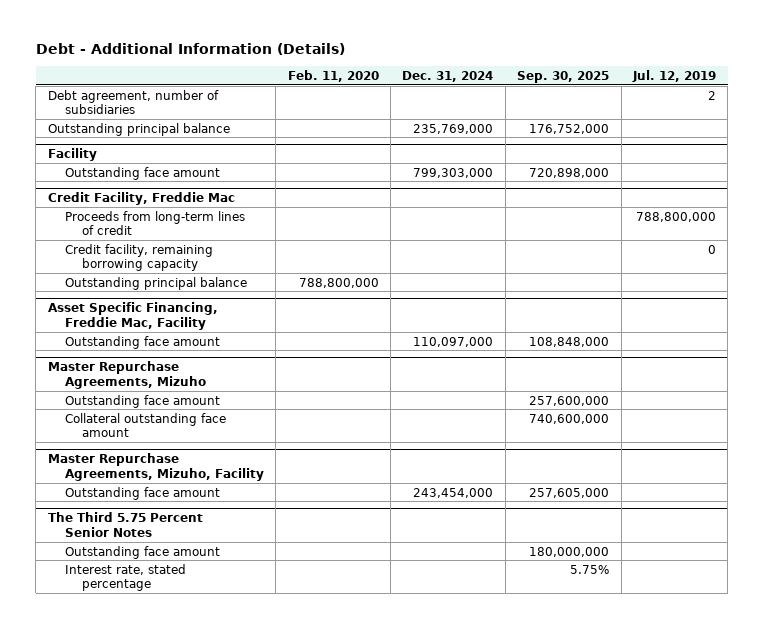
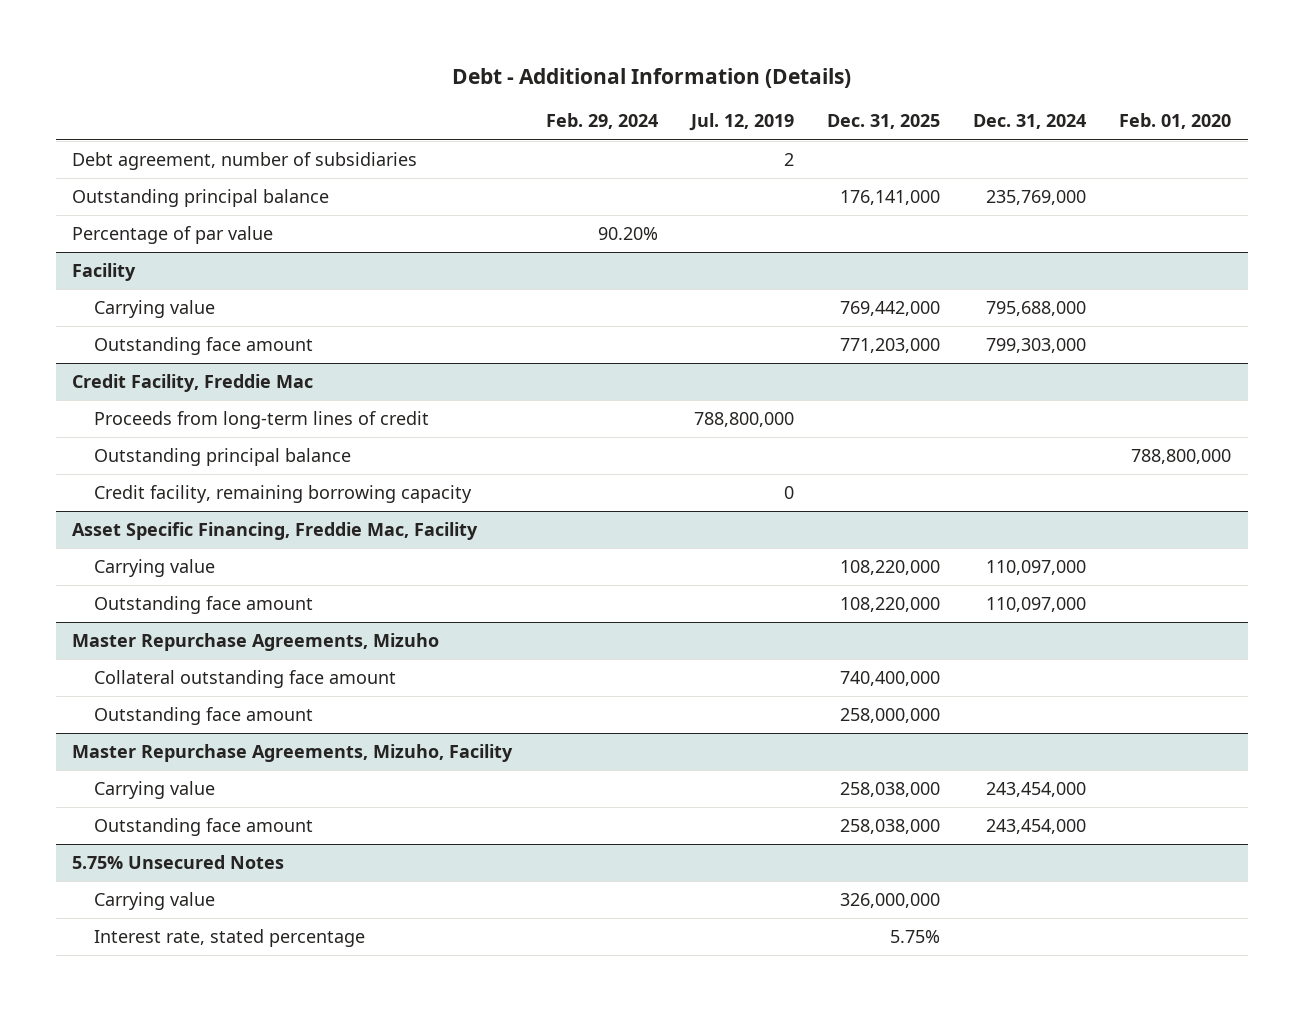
[287,69,379,82] Feb. 11, 2020 -> none
[517,70,610,83] Sep. 30, 2025 -> none
none -> [545,113,658,130] Feb. 29, 2024
none -> [826,114,940,130] Dec. 31, 2025
none -> [1118,113,1231,130] Feb. 01, 2020
none -> [72,226,274,245] Percentage of par value
none -> [93,300,215,319] Carrying value
[64,243,213,272] Credit facility, remaining borrowing capacity -> [93,485,472,504] Credit facility, remaining borrowing capacity
none -> [93,559,215,578] Carrying value
[64,394,220,408] Outstanding face amount -> [93,707,313,726] Outstanding face amount
none -> [93,781,215,800] Carrying value
[47,511,203,537] The Third 5.75 Percent Senior Notes -> none
[64,545,220,559] Outstanding face amount -> none
[64,563,186,592] Interest rate, stated percentage -> none
none -> [72,855,285,870] 5.75% Unsecured Notes
none -> [93,892,215,911] Carrying value
none -> [93,929,365,948] Interest rate, stated percentage

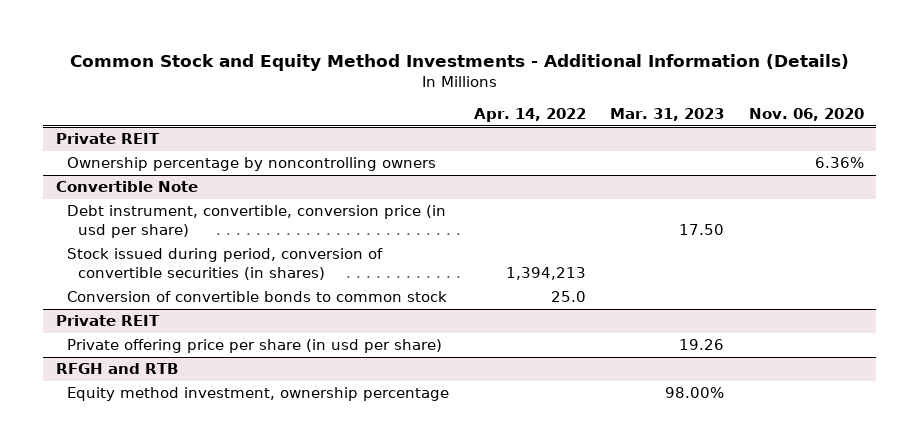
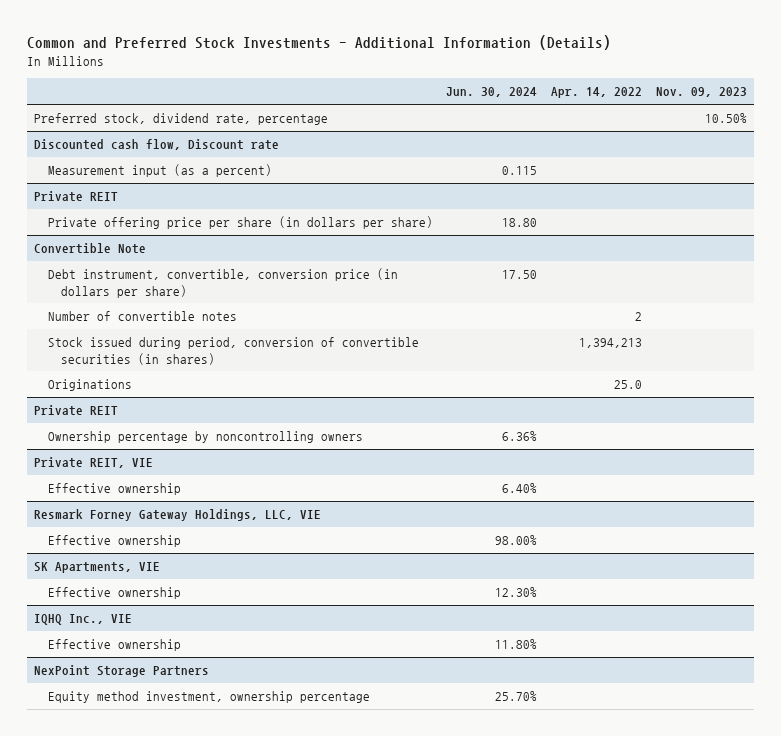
[69,53,849,71] Common Stock and Equity Method Investments - Additional Information (Details) -> [26,35,611,51] Common and Preferred Stock Investments - Additional Information (Details)
[610,108,725,122] Mar. 31, 2023 -> none
[749,108,865,122] Nov. 06, 2020 -> none
none -> [446,87,538,98] Jun. 30, 2024
none -> [655,87,747,98] Nov. 09, 2023
none -> [33,113,328,126] Preferred stock, dividend rate, percentage
none -> [33,139,279,151] Discounted cash flow, Discount rate
none -> [47,164,272,178] Measurement input (as a percent)
none -> [47,216,433,230] Private offering price per share (in dollars per share)
[67,205,447,239] Debt instrument, convertible, conversion price (in usd per share) -> [47,268,398,298] Debt instrument, convertible, conversion price (in dollars per share)
none -> [47,311,237,322] Number of convertible notes
[67,291,448,303] Conversion of convertible bonds to common stock -> [47,379,132,392] Originations
[67,339,443,354] Private offering price per share (in usd per share) -> none
[55,363,178,375] RFGH and RTB -> none
[67,387,450,402] Equity method investment, ownership percentage -> none
[67,157,437,172] Ownership percentage by noncontrolling owners -> [47,431,363,444] Ownership percentage by noncontrolling owners
none -> [33,457,153,469] Private REIT, VIE
none -> [47,483,181,496] Effective ownership
none -> [33,509,321,522] Resmark Forney Gateway Holdings, LLC, VIE
none -> [47,535,181,548] Effective ownership
none -> [33,562,160,574] SK Apartments, VIE
none -> [47,587,181,600] Effective ownership
none -> [33,614,132,626] IQHQ Inc., VIE
none -> [47,639,181,652] Effective ownership
none -> [33,665,209,678] NexPoint Storage Partners
none -> [47,691,370,704] Equity method investment, ownership percentage

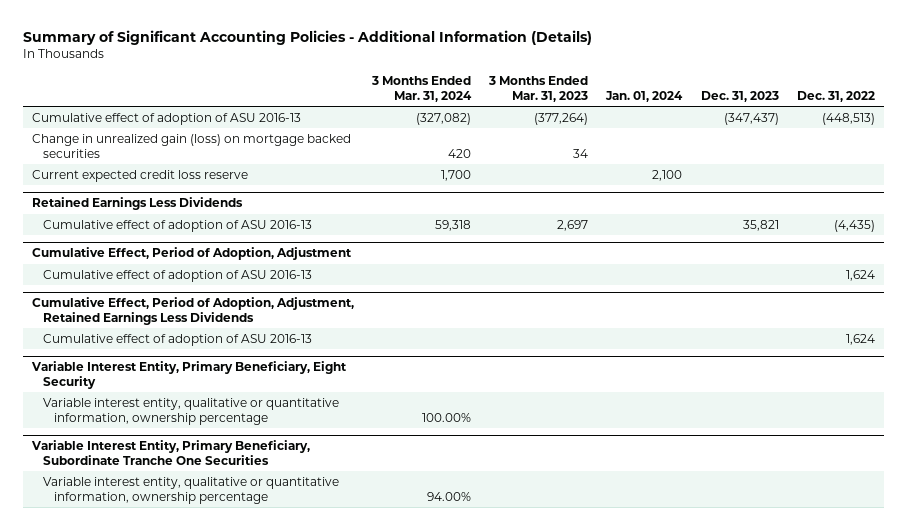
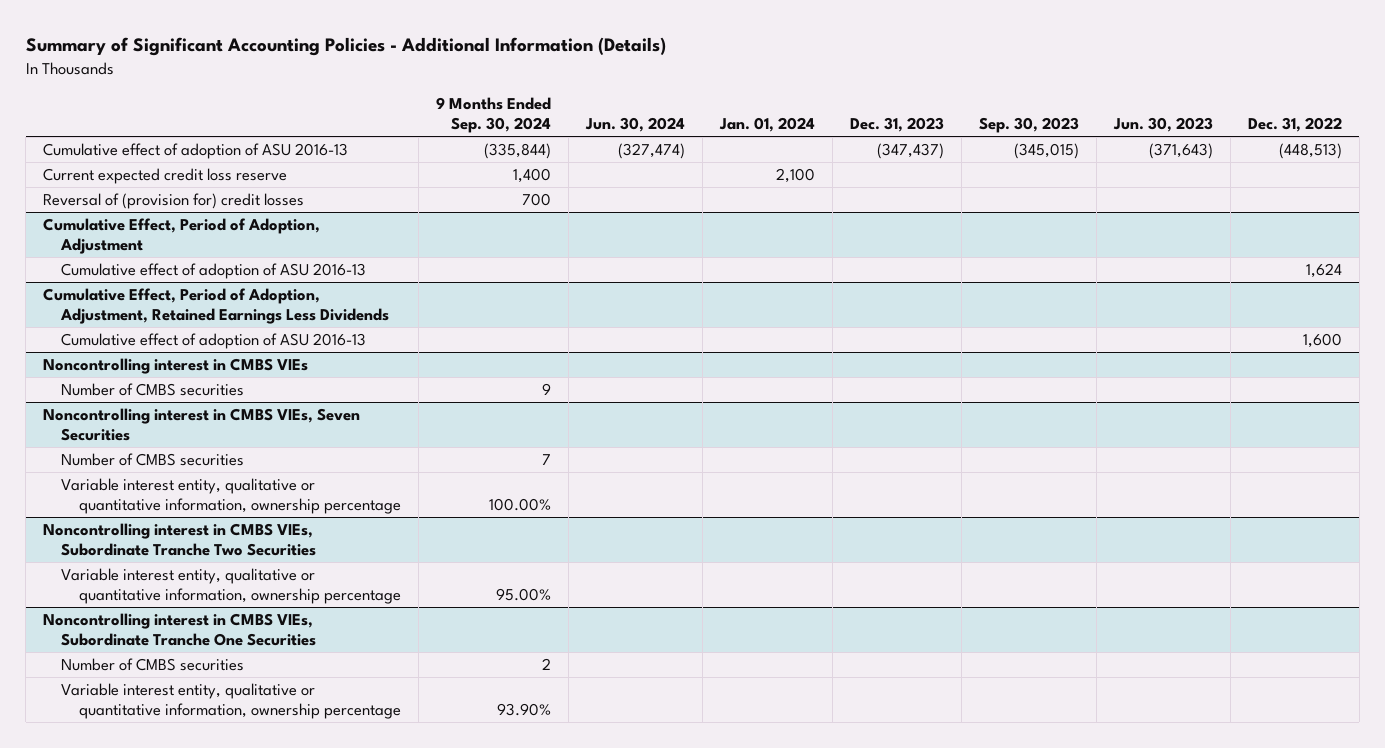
[371,76,473,102] 3 Months Ended Mar. 31, 2024 -> none
[488,76,589,102] 3 Months Ended Mar. 31, 2023 -> none
none -> [436,96,552,134] 9 Months Ended Sep. 30, 2024
none -> [585,117,686,133] Jun. 30, 2024
none -> [978,117,1079,134] Sep. 30, 2023
none -> [1112,117,1213,133] Jun. 30, 2023
[31,133,351,158] Change in unrealized gain (loss) on mortgage backed securities -> none
[31,197,243,211] Retained Earnings Less Dividends -> none
[42,219,312,232] Cumulative effect of adoption of ASU 2016-13 -> none
none -> [42,193,304,210] Reversal of (provision for) credit losses
[30,361,347,389] Variable Interest Entity, Primary Beneficiary, Eight Security -> none
[42,397,339,425] Variable interest entity, qualitative or quantitative information, ownership percentage -> none
[30,440,310,465] Variable Interest Entity, Primary Beneficiary, Subordinate Tranche One Securities -> none
[42,476,339,504] Variable interest entity, qualitative or quantitative information, ownership percentage -> none
[845,333,875,345] 1,624 -> [1302,333,1342,349] 1,600
none -> [42,358,308,375] Noncontrolling interest in CMBS VIEs
none -> [61,383,245,397] Number of CMBS securities
none -> [42,408,360,442] Noncontrolling interest in CMBS VIEs, Seven Securities
none -> [61,453,245,467] Number of CMBS securities
none -> [61,478,402,515] Variable interest entity, qualitative or quantitative information, ownership percentage
none -> [42,523,317,557] Noncontrolling interest in CMBS VIEs, Subordinate Tranche Two Securities
none -> [61,568,402,605] Variable interest entity, qualitative or quantitative information, ownership percentage
none -> [42,613,317,647] Noncontrolling interest in CMBS VIEs, Subordinate Tranche One Securities
none -> [61,658,245,672] Number of CMBS securities
none -> [61,683,402,720] Variable interest entity, qualitative or quantitative information, ownership percentage

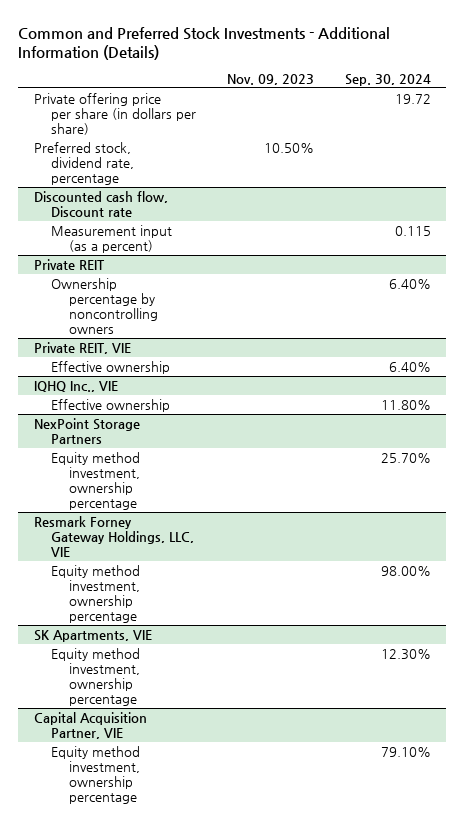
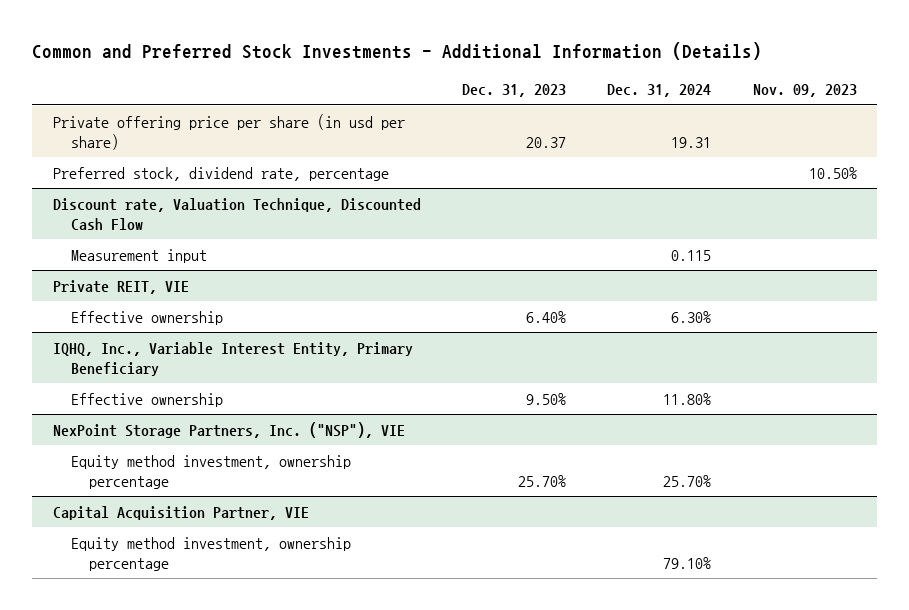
[345,73,432,86] Sep. 30, 2024 -> none
none -> [462,84,567,98] Dec. 31, 2023
none -> [607,84,712,98] Dec. 31, 2024
[33,92,197,135] Private offering price per share (in dollars per share) -> [52,113,405,150] Private offering price per share (in usd per share)
[33,258,105,270] Private REIT -> none
[51,277,159,334] Ownership percentage by noncontrolling owners -> none
[33,190,168,217] Discounted cash flow, Discount rate -> [52,197,421,230] Discount rate, Valuation Technique, Discounted Cash Flow
[51,224,173,253] Measurement input (as a percent) -> [70,248,207,263] Measurement input
[33,380,118,392] IQHQ Inc., VIE -> none
[51,398,171,412] Effective ownership -> none
none -> [52,341,413,376] IQHQ, Inc., Variable Interest Entity, Primary Beneficiary
none -> [70,392,223,407] Effective ownership
[33,417,140,444] NexPoint Storage Partners -> [52,421,405,438] NexPoint Storage Partners, Inc. ("NSP"), VIE
[33,515,195,557] Resmark Forney Gateway Holdings, LLC, VIE -> none
[51,564,141,623] Equity method investment, ownership percentage -> none
[33,629,152,642] SK Apartments, VIE -> none
[51,647,141,706] Equity method investment, ownership percentage -> none

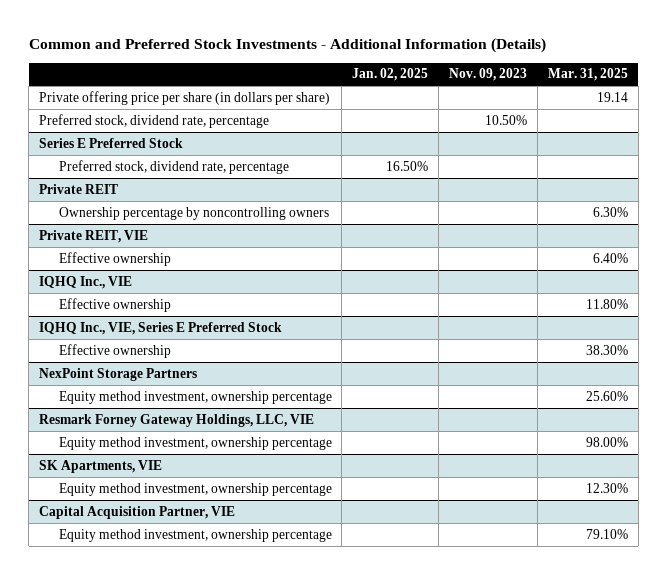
[462,84,567,98] Dec. 31, 2023 -> none
[607,84,712,98] Dec. 31, 2024 -> none
none -> [352,68,429,82] Jan. 02, 2025
none -> [547,68,628,82] Mar. 31, 2025
[52,113,405,150] Private offering price per share (in usd per share) -> [38,90,330,105] Private offering price per share (in dollars per share)
[52,197,421,230] Discount rate, Valuation Technique, Discounted Cash Flow -> none
[70,248,207,263] Measurement input -> none
none -> [38,137,183,148] Series E Preferred Stock
none -> [58,159,289,174] Preferred stock, dividend rate, percentage
none -> [38,183,118,194] Private REIT
none -> [58,206,329,220] Ownership percentage by noncontrolling owners
[52,341,413,376] IQHQ, Inc., Variable Interest Entity, Primary Beneficiary -> none
[70,392,223,407] Effective ownership -> none
none -> [38,275,132,289] IQHQ Inc., VIE
none -> [58,297,171,312] Effective ownership
none -> [38,321,282,335] IQHQ Inc., VIE, Series E Preferred Stock
none -> [58,343,171,358] Effective ownership
[52,421,405,438] NexPoint Storage Partners, Inc. ("NSP"), VIE -> [38,367,197,381] NexPoint Storage Partners
none -> [38,413,314,427] Resmark Forney Gateway Holdings, LLC, VIE
none -> [58,436,332,450] Equity method investment, ownership percentage
none -> [38,459,162,473] SK Apartments, VIE
none -> [58,482,332,496] Equity method investment, ownership percentage

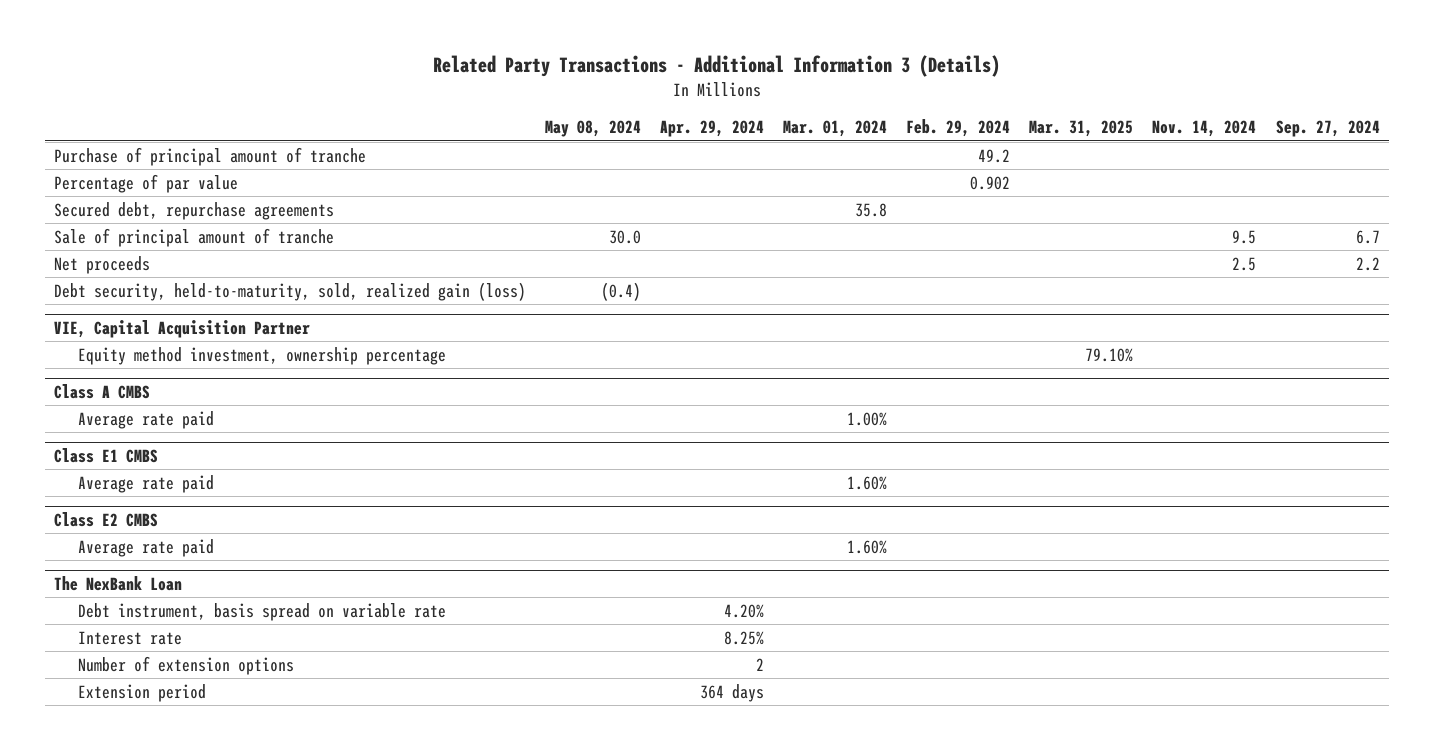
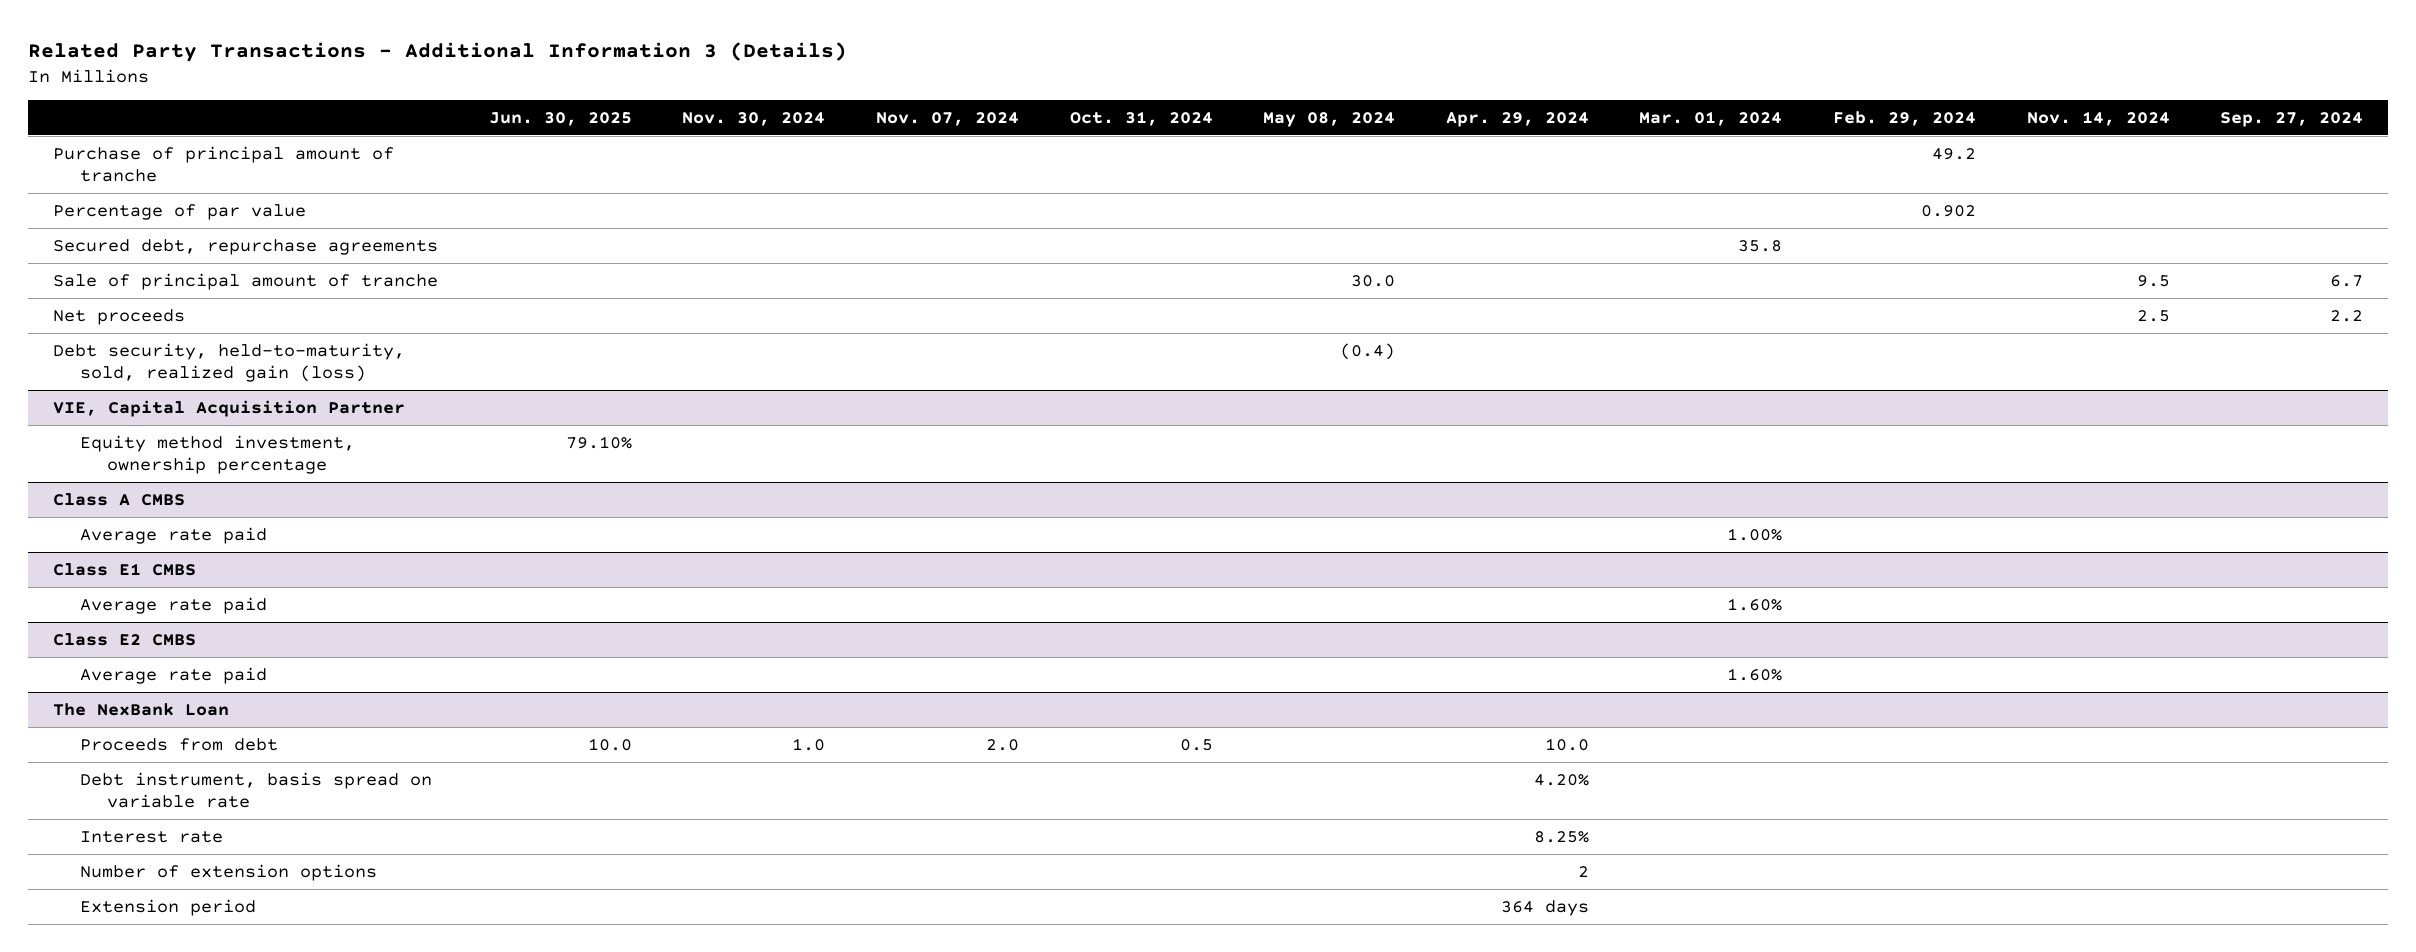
[1029,120,1134,138] Mar. 31, 2025 -> none
none -> [488,111,632,126] Jun. 30, 2025
none -> [682,111,826,126] Nov. 30, 2024
none -> [875,111,1019,126] Nov. 07, 2024
none -> [1069,110,1213,126] Oct. 31, 2024
none -> [80,737,279,751] Proceeds from debt

